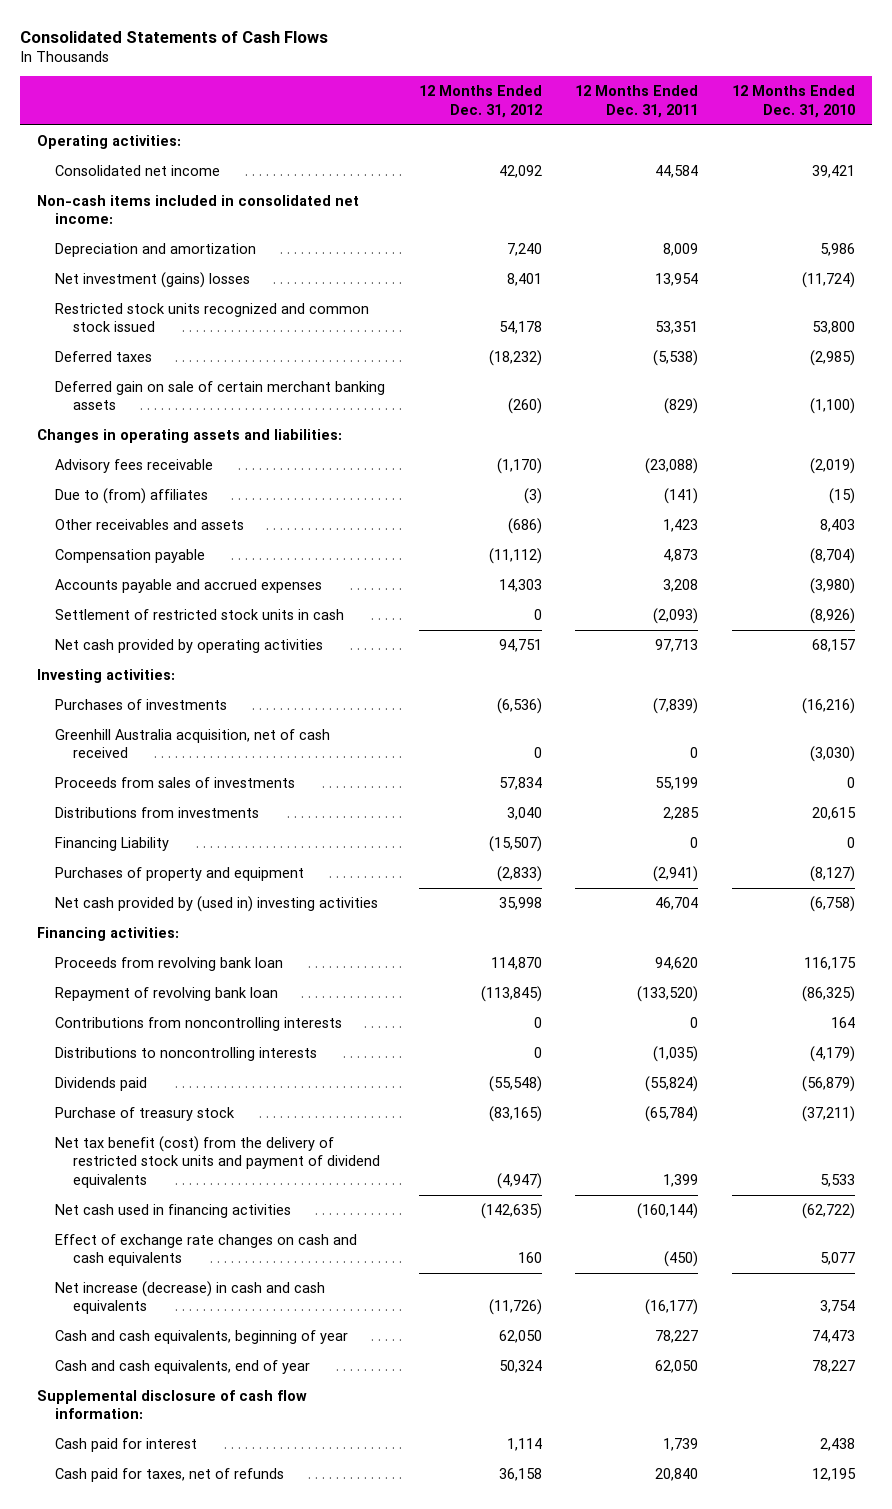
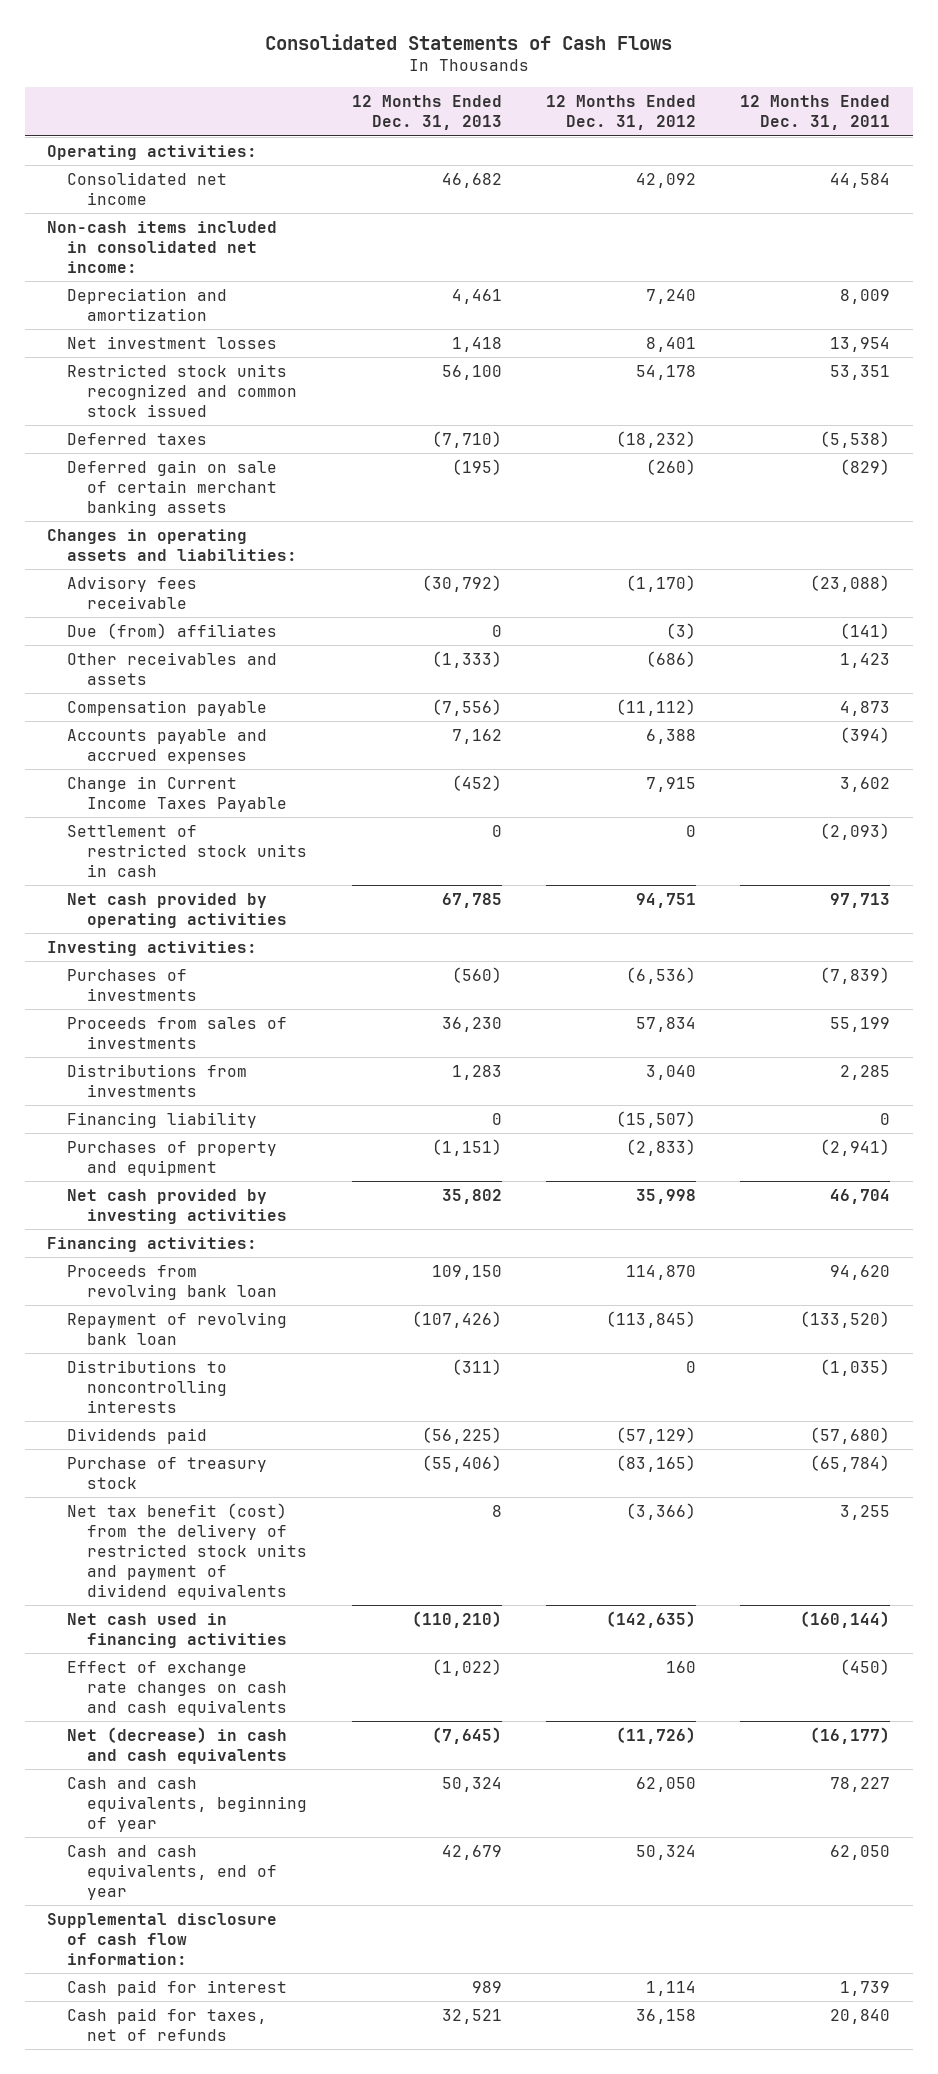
[731,85,855,118] 12 Months Ended Dec. 31, 2010 -> none
none -> [351,95,502,131] 12 Months Ended Dec. 31, 2013
[55,271,251,288] Net investment (gains) losses -> [67,335,278,349] Net investment losses
[55,487,209,504] Due to (from) affiliates -> [67,622,278,639] Due (from) affiliates
[498,578,542,592] 14,303 -> [646,728,697,744] 6,388
[663,578,699,592] 3,208 -> [840,726,891,743] (394)
none -> [67,775,288,813] Change in Current Income Taxes Payable
[55,728,331,759] Greenhill Australia acquisition, net of cash received -> none
[55,836,170,851] Financing Liability -> [67,1111,258,1128] Financing liability
[55,895,379,912] Net cash provided by (used in) investing activities -> [67,1188,288,1225] Net cash provided by investing activities
[55,1016,343,1031] Contributions from noncontrolling interests -> none
[488,1075,542,1092] (55,548) -> [616,1426,697,1444] (57,129)
[645,1075,699,1092] (55,824) -> [810,1426,891,1444] (57,680)
[496,1172,542,1189] (4,947) -> [626,1502,697,1520] (3,366)
[663,1173,699,1187] 1,399 -> [840,1504,891,1520] 3,255
[55,1280,326,1315] Net increase (decrease) in cash and cash equivalents -> [67,1726,288,1765] Net (decrease) in cash and cash equivalents

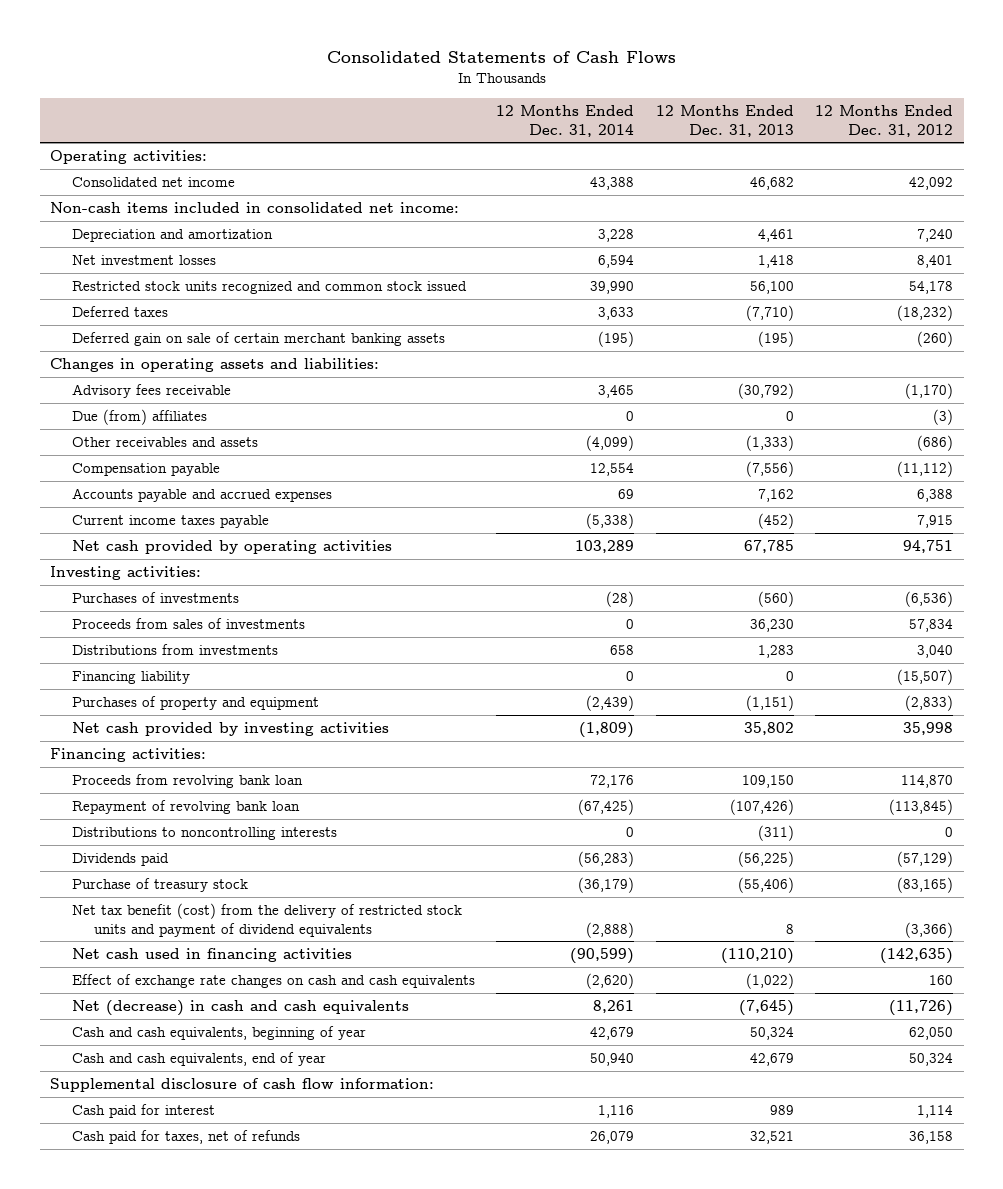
[740,95,891,131] 12 Months Ended Dec. 31, 2011 -> none
none -> [496,105,635,137] 12 Months Ended Dec. 31, 2014
[67,824,308,878] Settlement of restricted stock units in cash -> none
[67,775,288,813] Change in Current Income Taxes Payable -> [72,515,270,529] Current income taxes payable

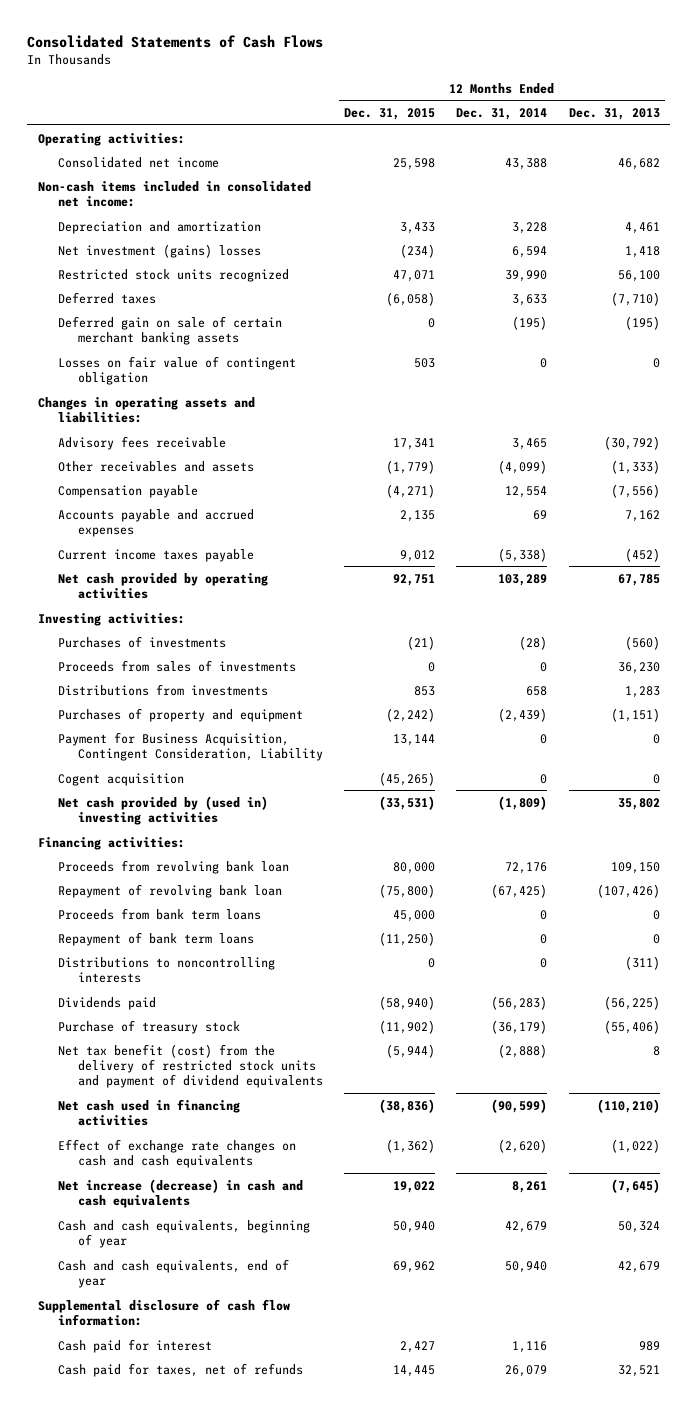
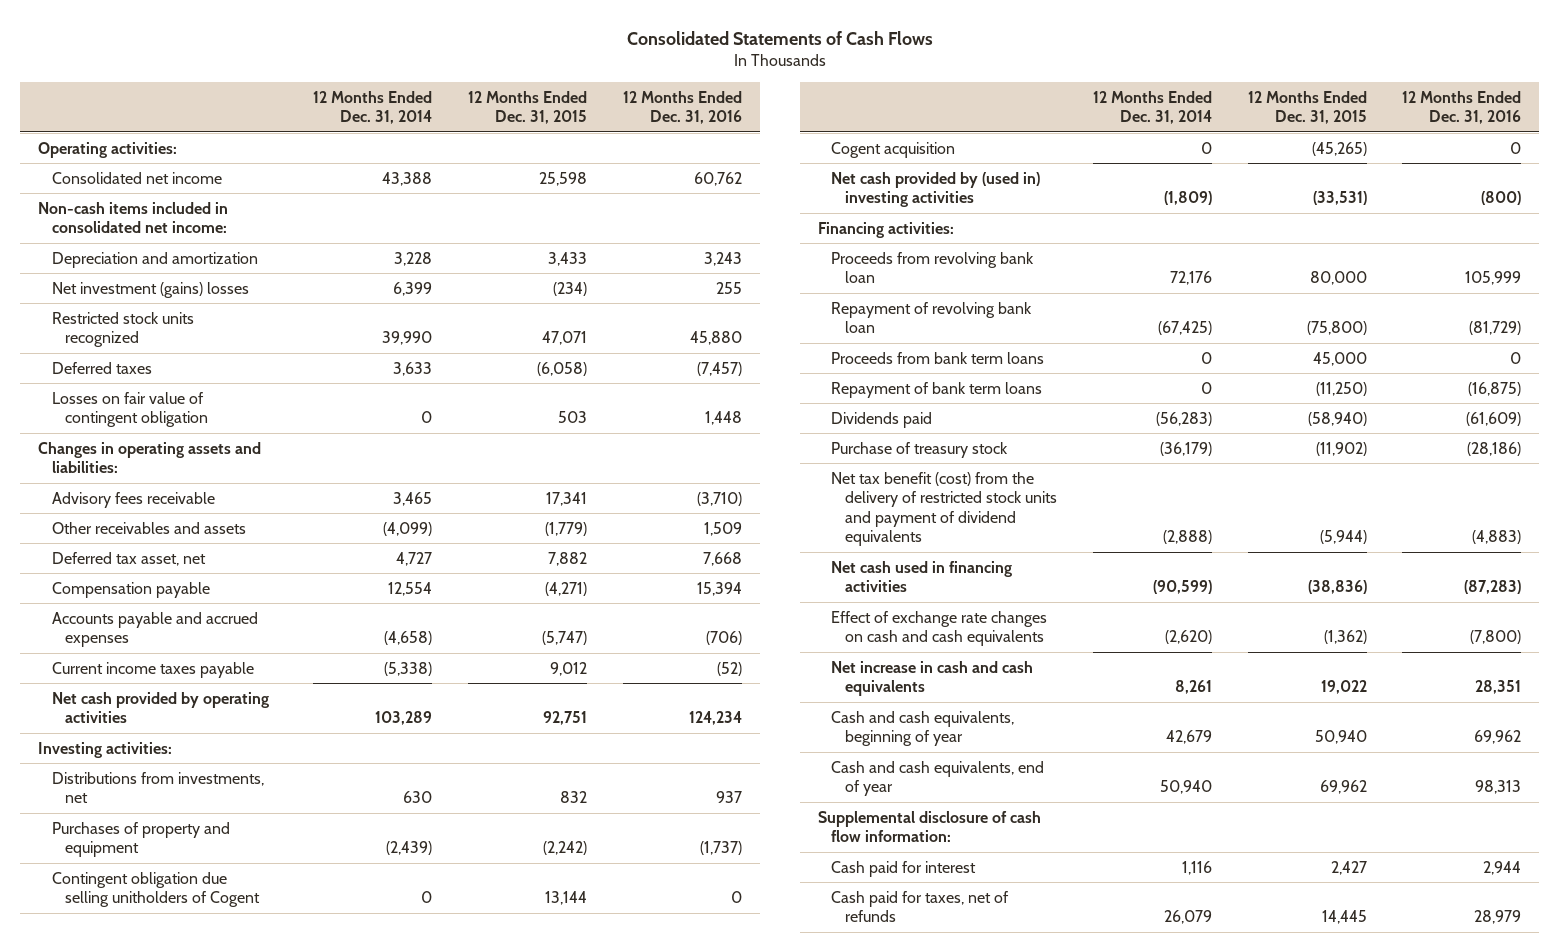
[568,108,660,121] Dec. 31, 2013 -> none
none -> [623,90,743,125] 12 Months Ended Dec. 31, 2016
[512,245,548,258] 6,594 -> [393,281,433,296] 6,399
[57,315,282,345] Deferred gain on sale of certain merchant banking assets -> none
none -> [51,551,206,566] Deferred tax asset, net
[400,509,436,522] 2,135 -> [542,631,588,646] (5,747)
[533,509,548,520] 69 -> [384,631,433,646] (4,658)
[57,635,226,648] Purchases of investments -> none
[57,659,296,672] Proceeds from sales of investments -> none
[57,683,268,696] Distributions from investments -> [51,771,264,804] Distributions from investments, net
[414,685,436,696] 853 -> [560,791,588,804] 832
[526,685,548,696] 658 -> [403,791,433,804] 630
[57,731,323,761] Payment for Business Acquisition, Contingent Consideration, Liability -> [51,871,261,908] Contingent obligation due selling unitholders of Cogent
[57,956,275,983] Distributions to noncontrolling interests -> none
[57,1178,303,1208] Net increase (decrease) in cash and cash equivalents -> [831,660,1034,697] Net increase in cash and cash equivalents

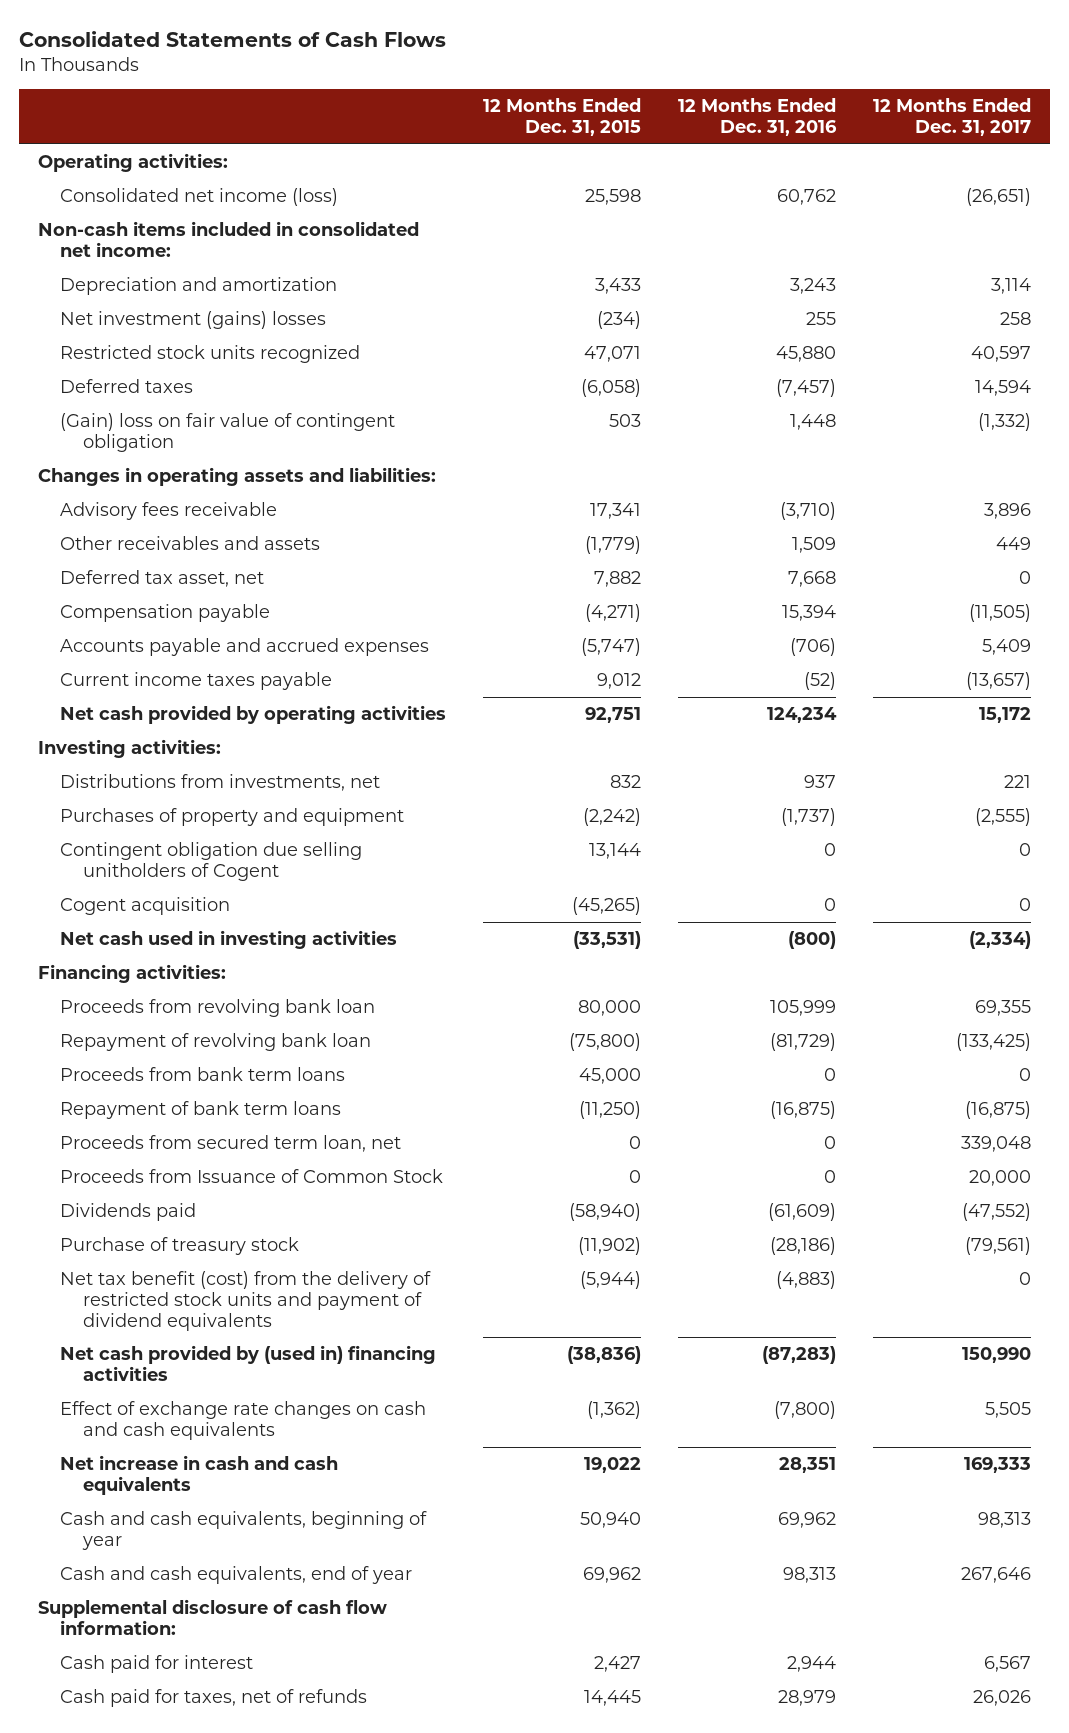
[313,90,433,125] 12 Months Ended Dec. 31, 2014 -> none
none -> [873,98,1032,136] 12 Months Ended Dec. 31, 2017
[51,171,222,184] Consolidated net income -> [60,188,339,207] Consolidated net income (loss)
[51,391,209,428] Losses on fair value of contingent obligation -> [60,413,396,452] (Gain) loss on fair value of contingent obligation
[831,171,1041,208] Net cash provided by (used in) investing activities -> [60,930,398,950] Net cash used in investing activities
none -> [60,1135,402,1153] Proceeds from secured term loan, net
none -> [60,1169,444,1184] Proceeds from Issuance of Common Stock
[831,560,1013,593] Net cash used in financing activities -> [60,1345,437,1381] Net cash provided by (used in) financing activities

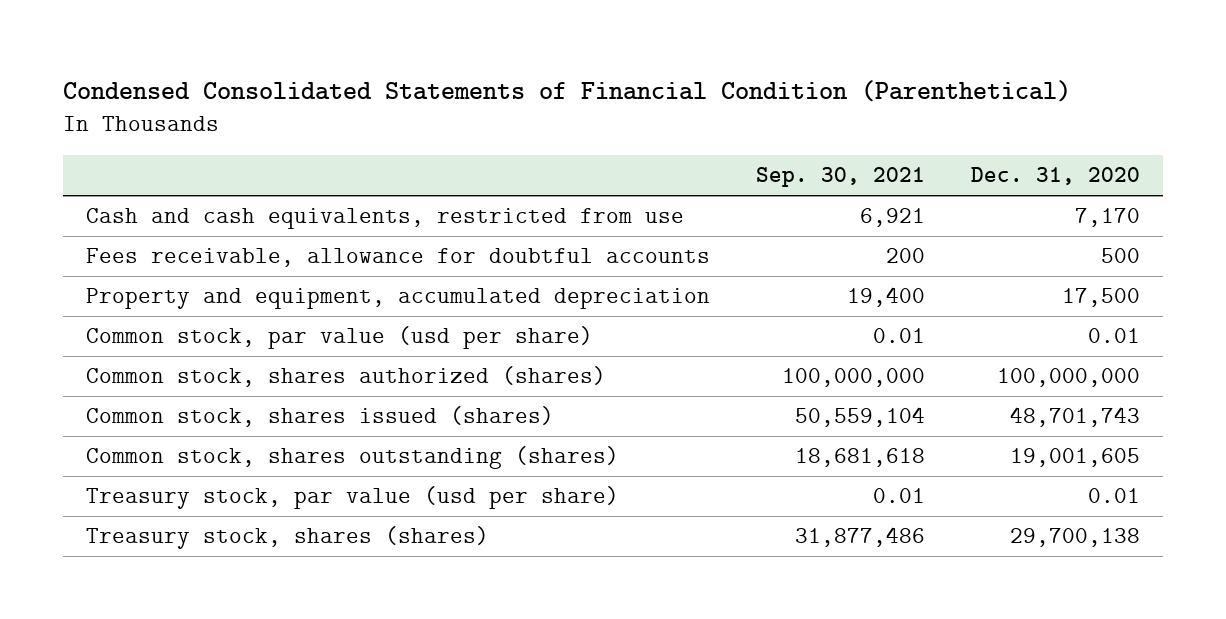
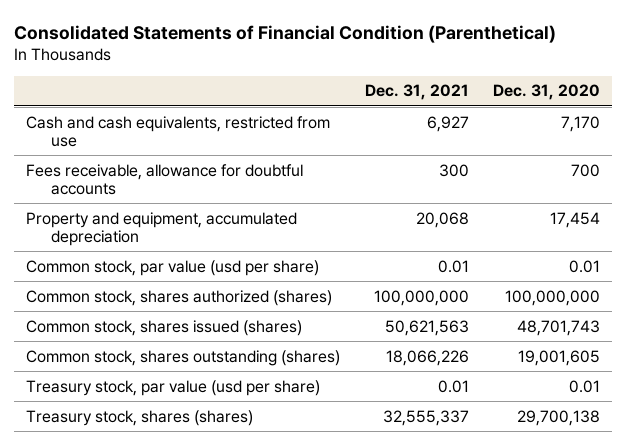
[63,80,1072,103] Condensed Consolidated Statements of Financial Condition (Parenthetical) -> [14,24,557,43] Consolidated Statements of Financial Condition (Parenthetical)
[756,167,926,188] Sep. 30, 2021 -> none
none -> [364,84,469,101] Dec. 31, 2021
[1101,248,1141,264] 500 -> [571,163,601,177] 700
[1062,288,1141,308] 17,500 -> [550,211,601,228] 17,454

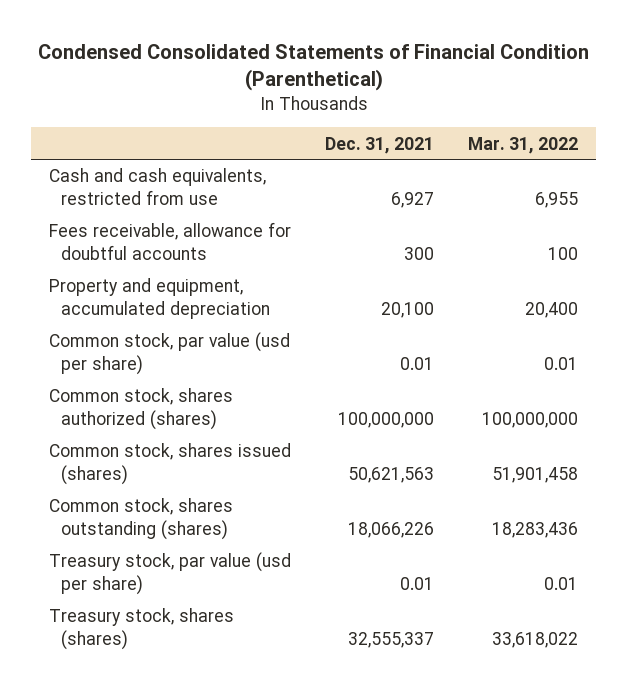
[14,24,557,43] Consolidated Statements of Financial Condition (Parenthetical) -> [37,43,589,91] Condensed Consolidated Statements of Financial Condition (Parenthetical)
[493,84,601,101] Dec. 31, 2020 -> none
none -> [468,136,579,154] Mar. 31, 2022
[415,211,469,228] 20,068 -> [381,301,435,318] 20,100

